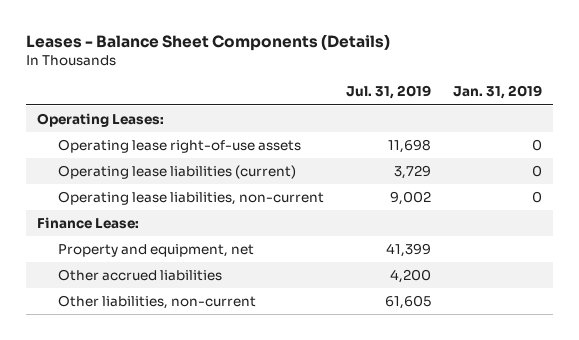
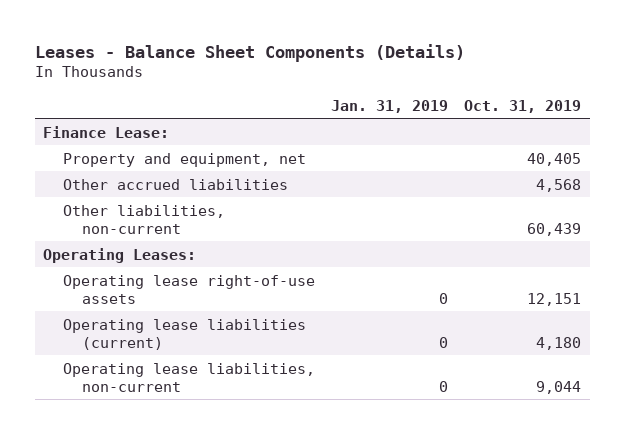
[346,85,432,100] Jul. 31, 2019 -> none
none -> [464,99,582,113] Oct. 31, 2019
[37,113,165,128] Operating Leases: -> [43,247,197,263] Operating Leases:
[58,139,302,154] Operating lease right-of-use assets -> [62,274,315,304] Operating lease right-of-use assets
[58,165,297,180] Operating lease liabilities (current) -> [62,318,306,350] Operating lease liabilities (current)
[58,191,325,206] Operating lease liabilities, non-current -> [62,362,315,392] Operating lease liabilities, non-current

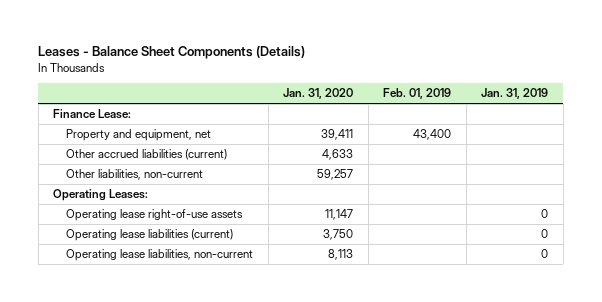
[464,99,582,113] Oct. 31, 2019 -> none
none -> [283,88,354,100] Jan. 31, 2020
none -> [383,88,452,100] Feb. 01, 2019
[62,178,288,190] Other accrued liabilities -> [66,149,228,161] Other accrued liabilities (current)

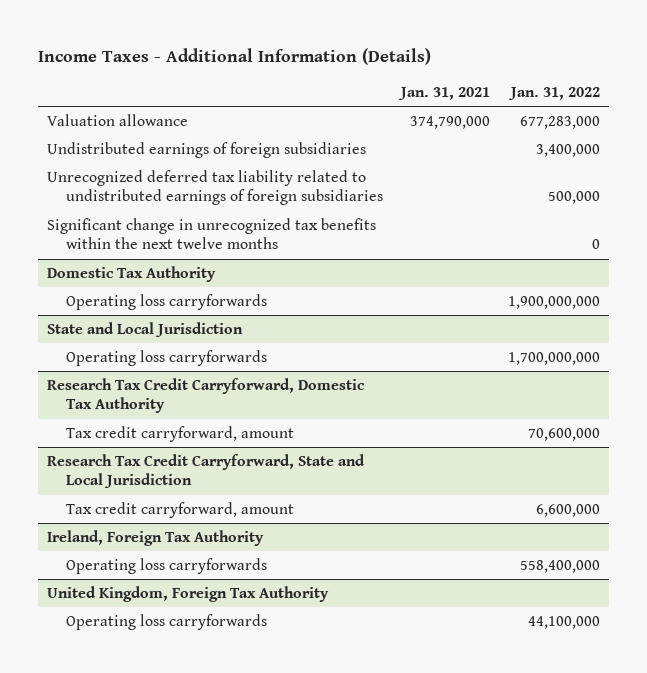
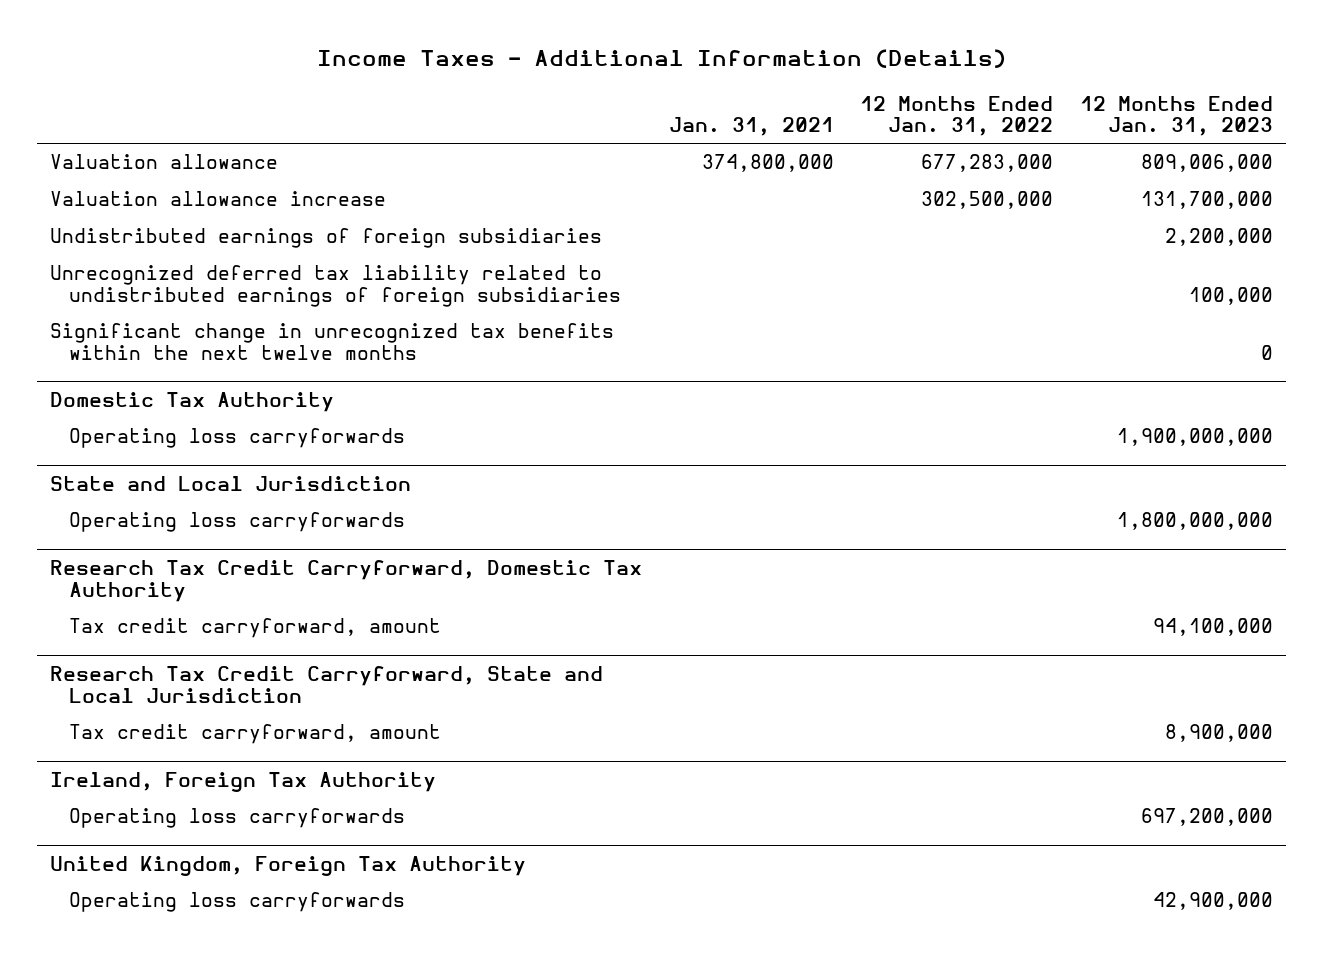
[507,86,600,100] Jan. 31, 2022 -> none
none -> [860,95,1054,137] 12 Months Ended Jan. 31, 2022
none -> [1079,95,1273,137] 12 Months Ended Jan. 31, 2023
[409,115,490,129] 374,790,000 -> [701,154,834,173] 374,800,000
none -> [50,191,387,207] Valuation allowance increase

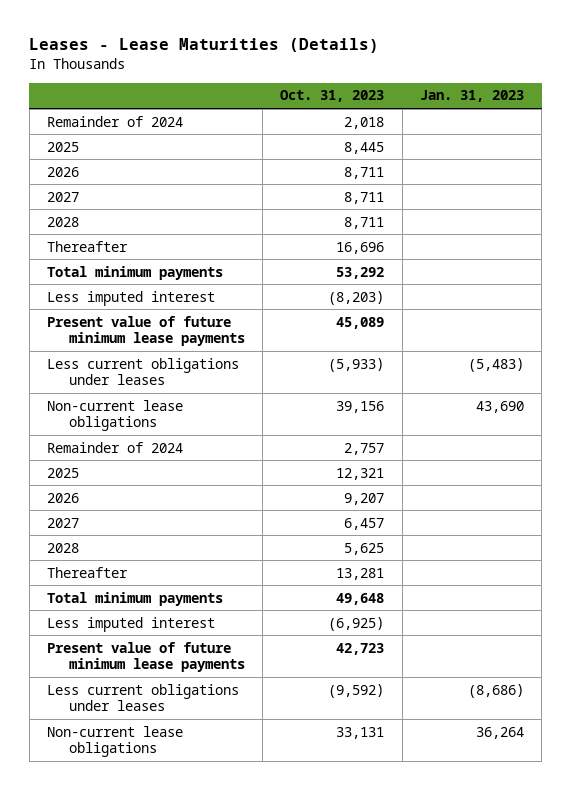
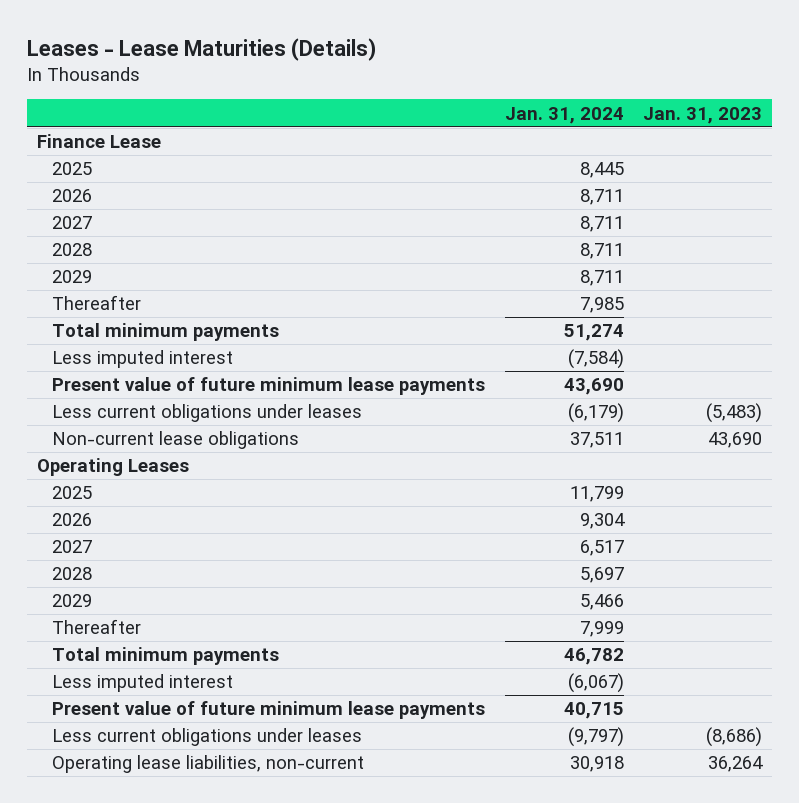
[280,90,385,103] Oct. 31, 2023 -> none
none -> [504,106,624,124] Jan. 31, 2024
[46,115,183,127] Remainder of 2024 -> none
none -> [36,134,161,149] Finance Lease
none -> [52,270,93,284] 2029
[46,441,183,453] Remainder of 2024 -> none
none -> [36,458,189,477] Operating Leases
none -> [52,594,93,608] 2029
[46,725,183,758] Non-current lease obligations -> [52,755,365,774] Operating lease liabilities, non-current

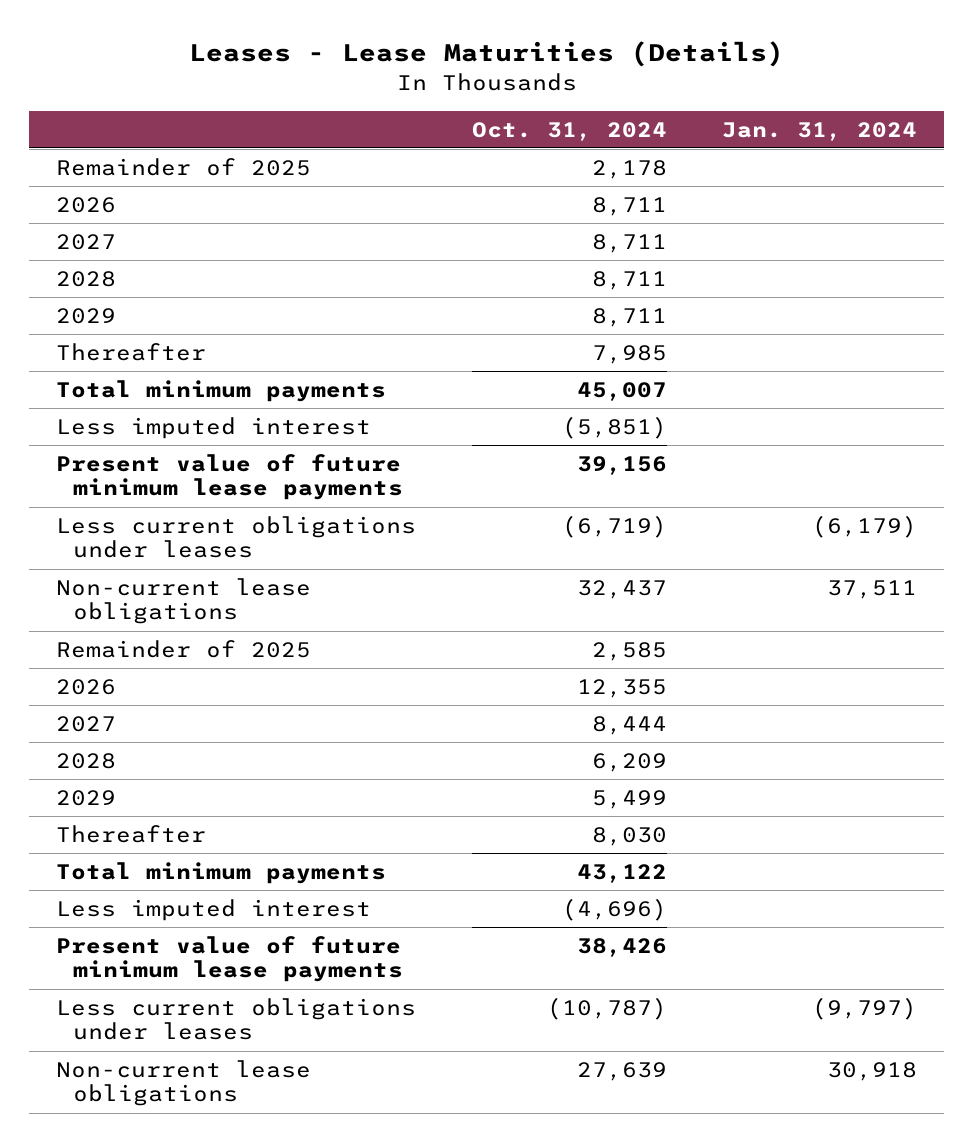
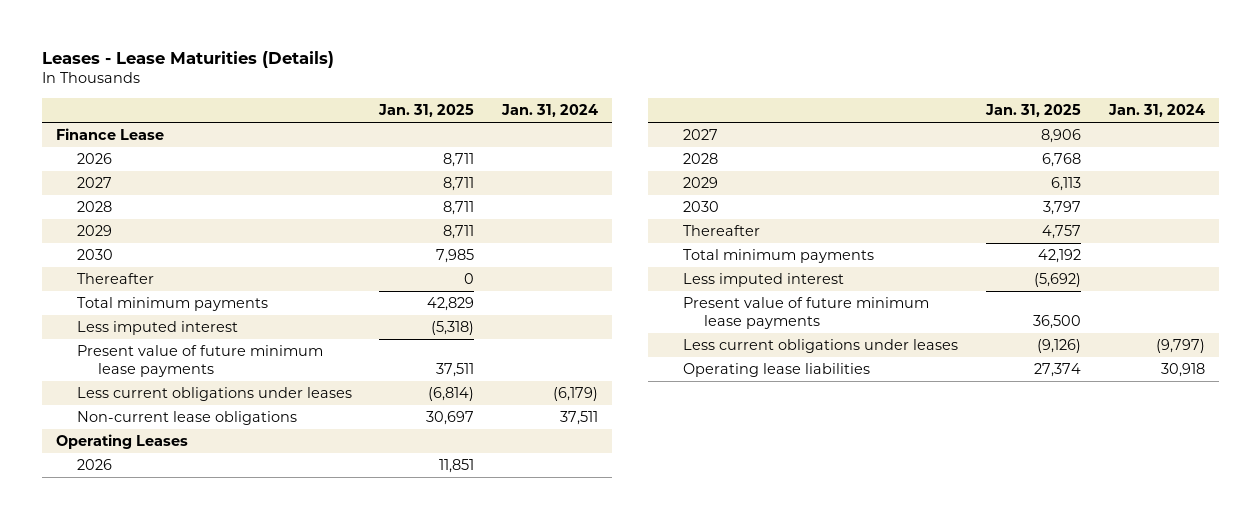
[471,121,667,141] Oct. 31, 2024 -> none
none -> [378,104,475,118] Jan. 31, 2025
[56,157,312,176] Remainder of 2025 -> none
none -> [55,128,164,141] Finance Lease
none -> [76,249,113,261] 2030
[56,639,312,658] Remainder of 2025 -> none
none -> [55,434,188,450] Operating Leases
none -> [682,201,719,213] 2030
[56,1059,312,1107] Non-current lease obligations -> [682,363,870,378] Operating lease liabilities

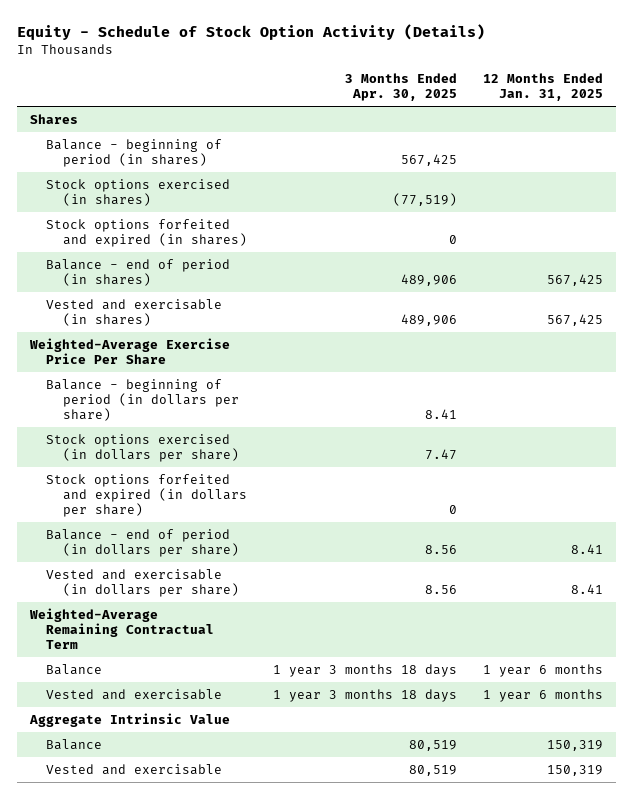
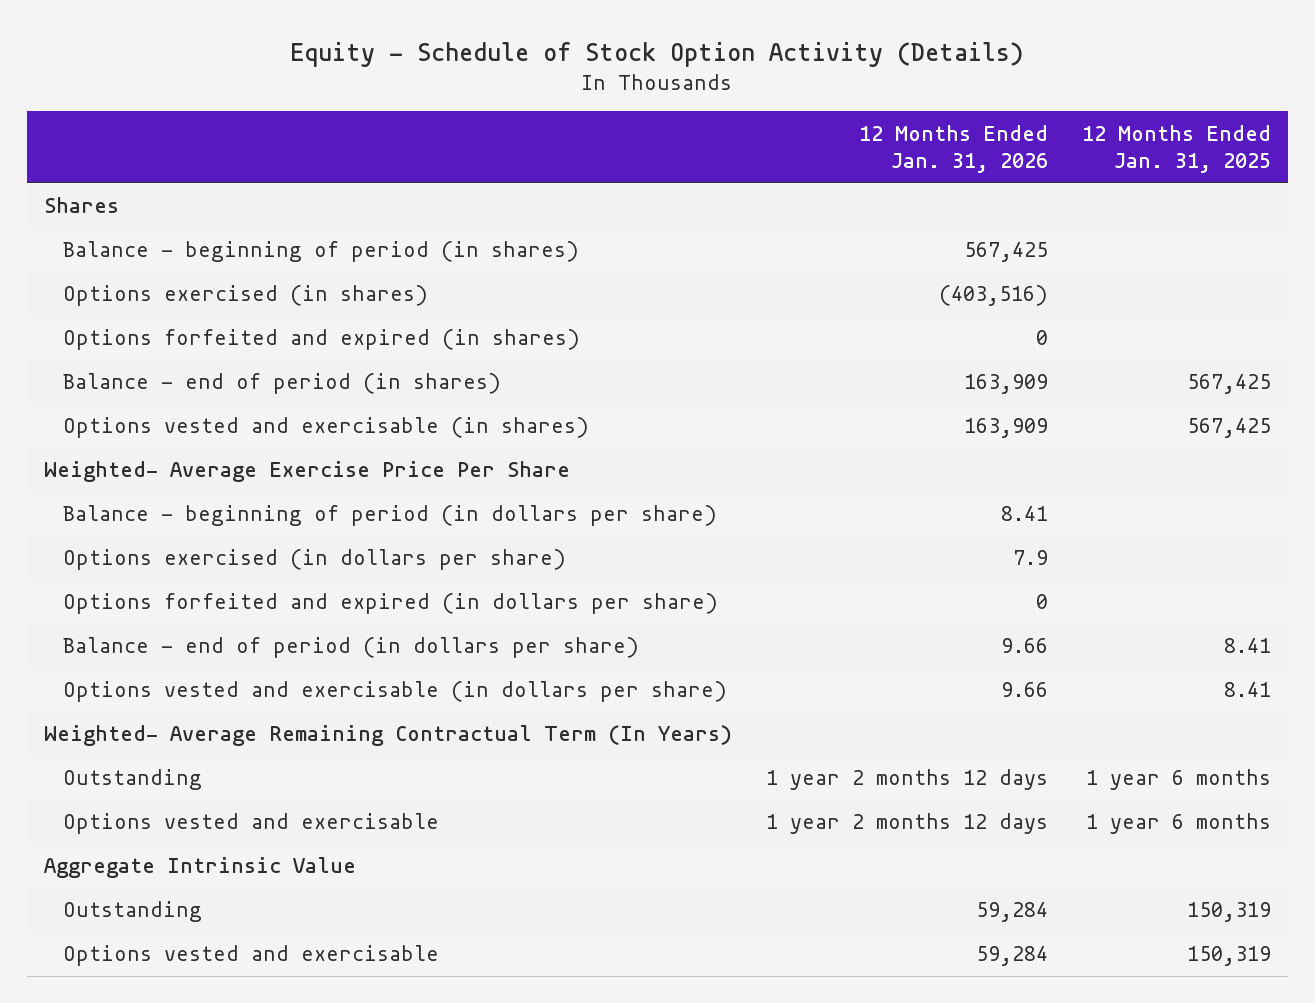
[344,72,457,102] 3 Months Ended Apr. 30, 2025 -> none
none -> [858,124,1048,174] 12 Months Ended Jan. 31, 2026
[46,178,231,207] Stock options exercised (in shares) -> [63,285,429,307] Options exercised (in shares)
[46,218,247,248] Stock options forfeited and expired (in shares) -> [63,329,581,351] Options forfeited and expired (in shares)
[46,298,223,327] Vested and exercisable (in shares) -> [63,417,590,439] Options vested and exercisable (in shares)
[29,337,231,365] Weighted-Average Exercise Price Per Share -> [44,461,571,483] Weighted- Average Exercise Price Per Share
[46,433,239,463] Stock options exercised (in dollars per share) -> [63,549,567,571] Options exercised (in dollars per share)
[46,473,247,518] Stock options forfeited and expired (in dollars per share) -> [63,593,719,615] Options forfeited and expired (in dollars per share)
[46,568,239,598] Vested and exercisable (in dollars per share) -> [63,681,728,703] Options vested and exercisable (in dollars per share)
[29,607,215,650] Weighted-Average Remaining Contractual Term -> [44,725,733,747] Weighted- Average Remaining Contractual Term (In Years)
[46,663,103,675] Balance -> [63,769,203,791] Outstanding
[46,688,223,700] Vested and exercisable -> [63,813,440,835] Options vested and exercisable
[46,738,103,750] Balance -> [63,901,203,923] Outstanding
[46,763,223,775] Vested and exercisable -> [63,945,440,967] Options vested and exercisable

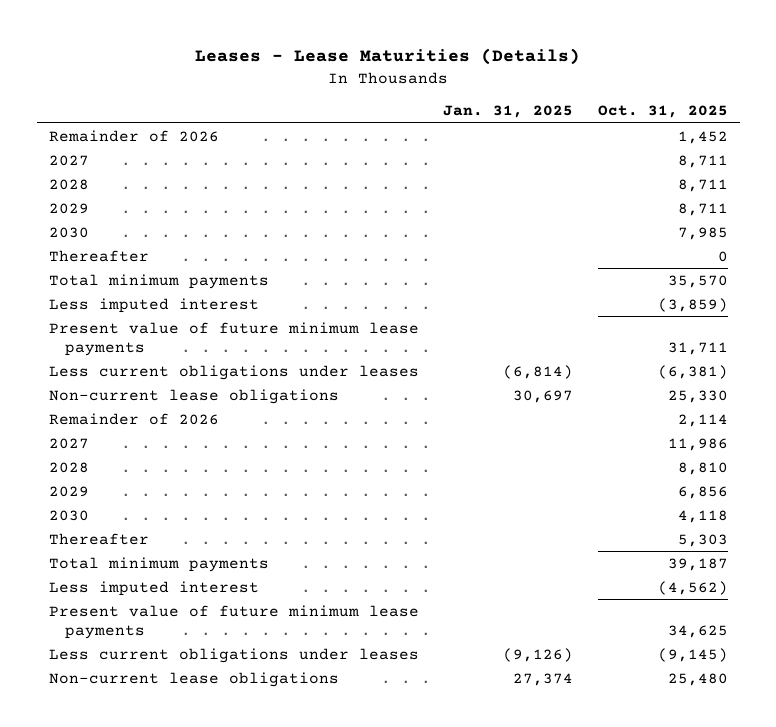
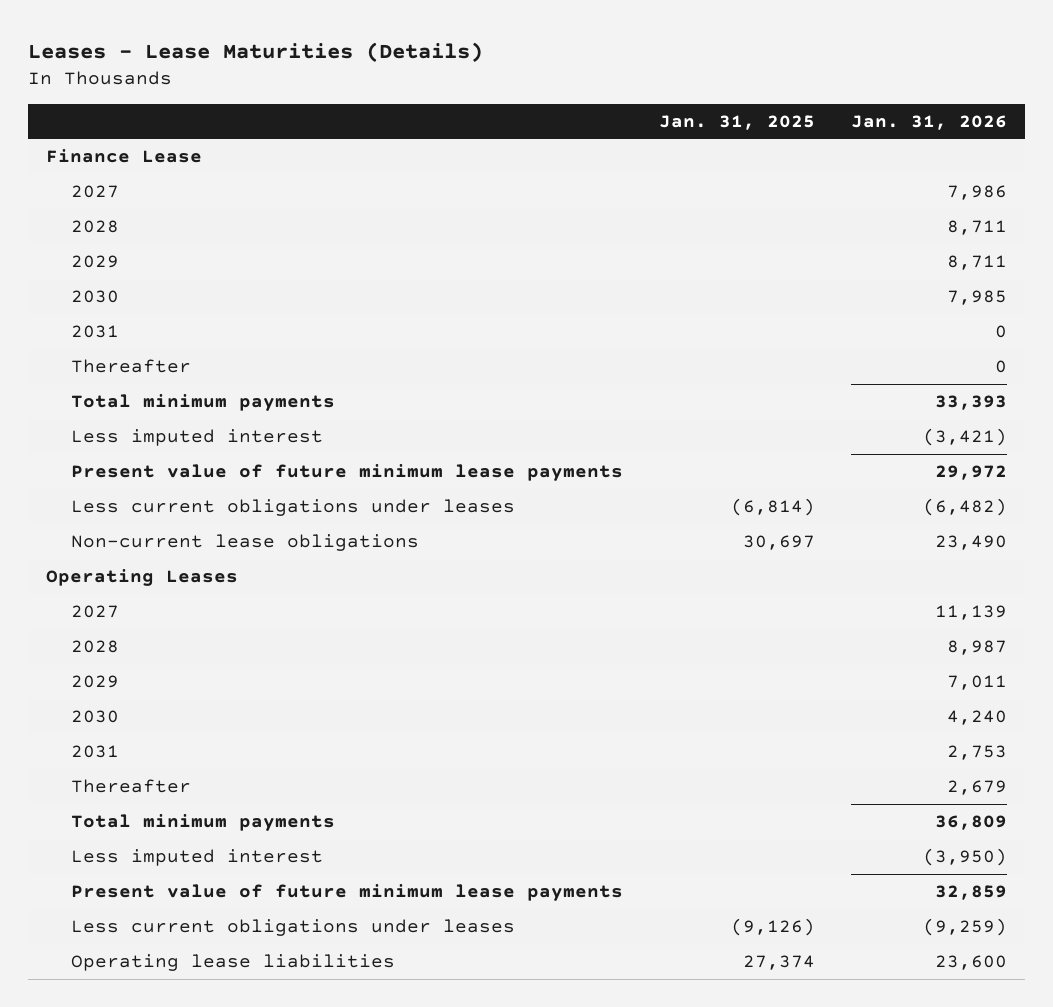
[597,105,728,119] Oct. 31, 2025 -> none
none -> [851,114,1008,130] Jan. 31, 2026
[48,129,219,142] Remainder of 2026 -> none
none -> [45,149,202,164] Finance Lease
none -> [70,325,119,339] 2031
[48,412,219,425] Remainder of 2026 -> none
none -> [45,569,238,587] Operating Leases
none -> [70,745,119,759] 2031
[48,671,339,687] Non-current lease obligations -> [70,954,395,972] Operating lease liabilities

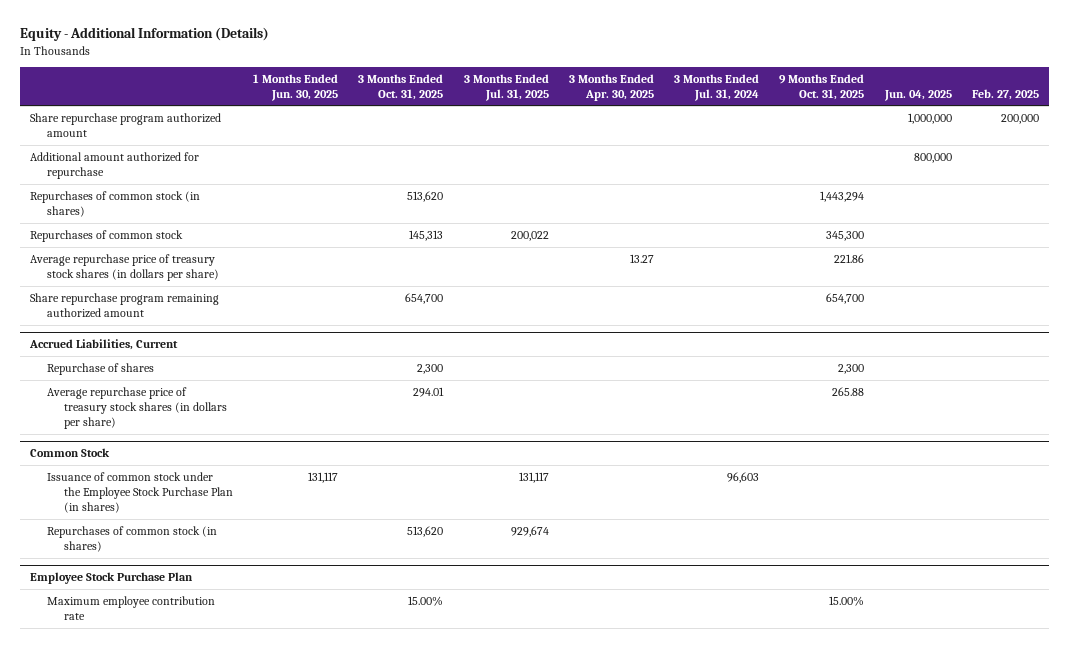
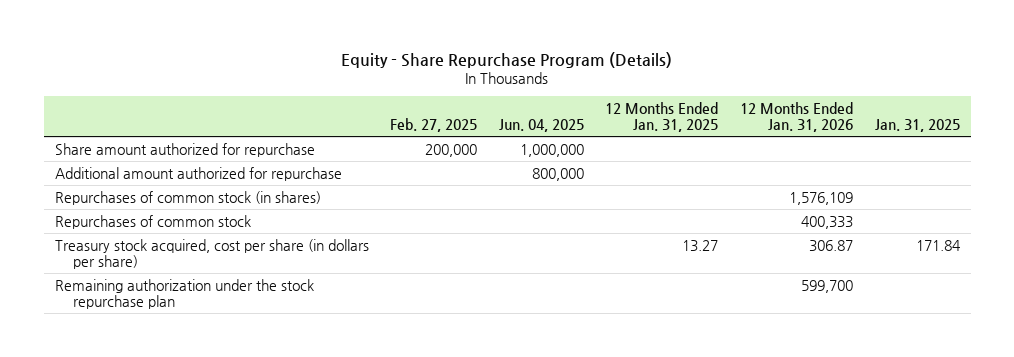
[19,27,269,42] Equity - Additional Information (Details) -> [341,51,673,68] Equity - Share Repurchase Program (Details)
[253,73,339,101] 1 Months Ended Jun. 30, 2025 -> none
[358,73,444,100] 3 Months Ended Oct. 31, 2025 -> none
[463,73,549,101] 3 Months Ended Jul. 31, 2025 -> none
[568,73,654,101] 3 Months Ended Apr. 30, 2025 -> none
[674,73,760,101] 3 Months Ended Jul. 31, 2024 -> none
[779,73,865,100] 9 Months Ended Oct. 31, 2025 -> none
none -> [605,102,719,132] 12 Months Ended Jan. 31, 2025
none -> [740,102,854,132] 12 Months Ended Jan. 31, 2026
none -> [874,118,960,132] Jan. 31, 2025
[29,112,221,137] Share repurchase program authorized amount -> [54,142,315,157] Share amount authorized for repurchase
[28,339,178,351] Accrued Liabilities, Current -> none
[46,362,154,375] Repurchase of shares -> none
[46,386,227,429] Average repurchase price of treasury stock shares (in dollars per share) -> none
[29,448,110,458] Common Stock -> none
[46,471,233,513] Issuance of common stock under the Employee Stock Purchase Plan (in shares) -> none
[46,525,217,552] Repurchases of common stock (in shares) -> none
[29,572,193,585] Employee Stock Purchase Plan -> none
[46,595,215,620] Maximum employee contribution rate -> none
[29,253,219,281] Average repurchase price of treasury stock shares (in dollars per share) -> [54,238,369,269] Treasury stock acquired, cost per share (in dollars per share)
[29,292,219,318] Share repurchase program remaining authorized amount -> [54,278,314,309] Remaining authorization under the stock repurchase plan

